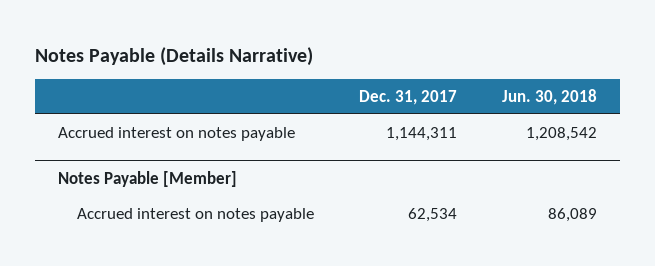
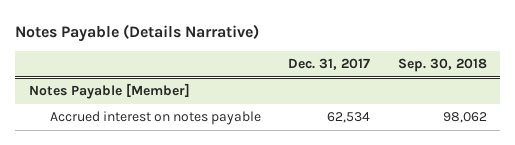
[502,89,598,106] Jun. 30, 2018 -> none
none -> [397,58,487,73] Sep. 30, 2018
[57,127,295,142] Accrued interest on notes payable -> none

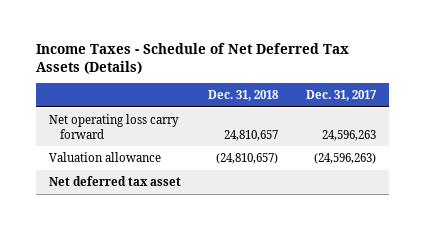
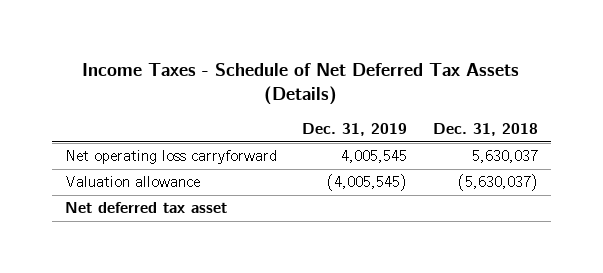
[305,90,377,102] Dec. 31, 2017 -> none
none -> [302,123,408,137] Dec. 31, 2019
[49,113,180,139] Net operating loss carry forward -> [64,150,277,165] Net operating loss carryforward
[224,129,279,141] 24,810,657 -> [472,150,539,164] 5,630,037
[216,152,279,164] (24,810,657) -> [458,174,539,192] (5,630,037)

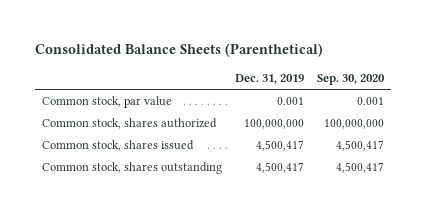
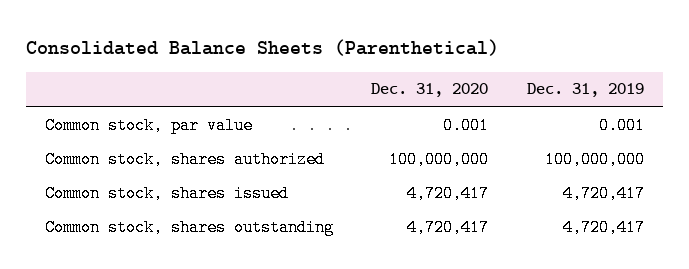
[317,73,386,85] Sep. 30, 2020 -> none
none -> [371,83,489,98] Dec. 31, 2020
[255,140,304,152] 4,500,417 -> [562,184,645,202] 4,720,417
[255,162,304,174] 4,500,417 -> [562,218,645,236] 4,720,417

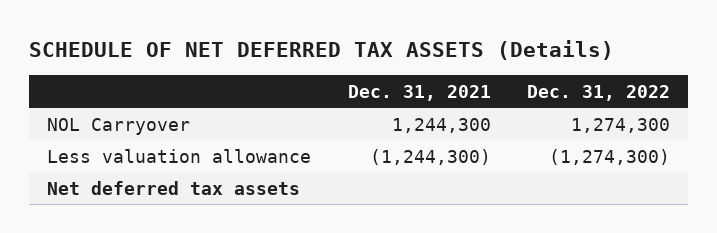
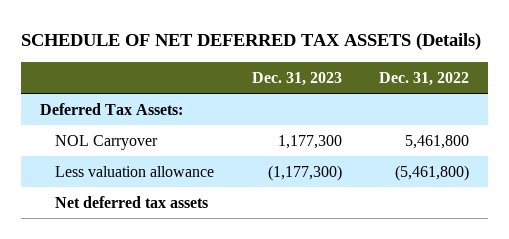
[347,84,491,101] Dec. 31, 2021 -> none
none -> [251,71,342,86] Dec. 31, 2023
none -> [39,102,183,115] Deferred Tax Assets:
[570,117,670,133] 1,274,300 -> [405,134,470,149] 5,461,800
[548,148,670,165] (1,274,300) -> [395,164,470,181] (5,461,800)

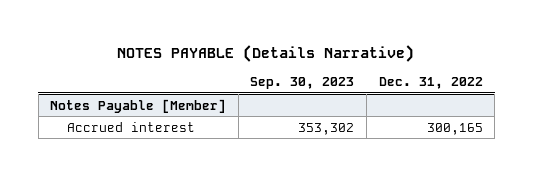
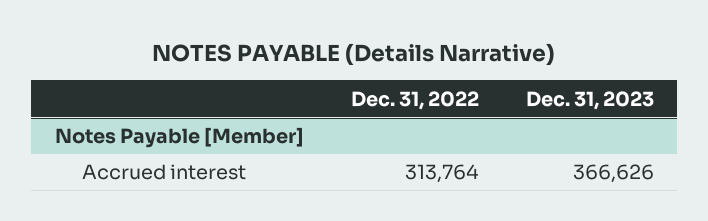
[250,76,355,89] Sep. 30, 2023 -> none
none -> [525,90,654,110] Dec. 31, 2023
[426,122,483,135] 300,165 -> [404,164,479,184] 313,764

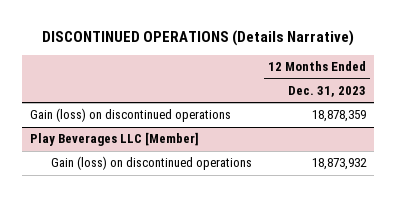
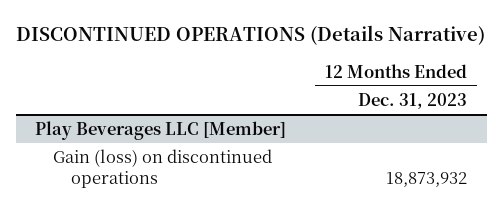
[29,108,231,123] Gain (loss) on discontinued operations -> none

